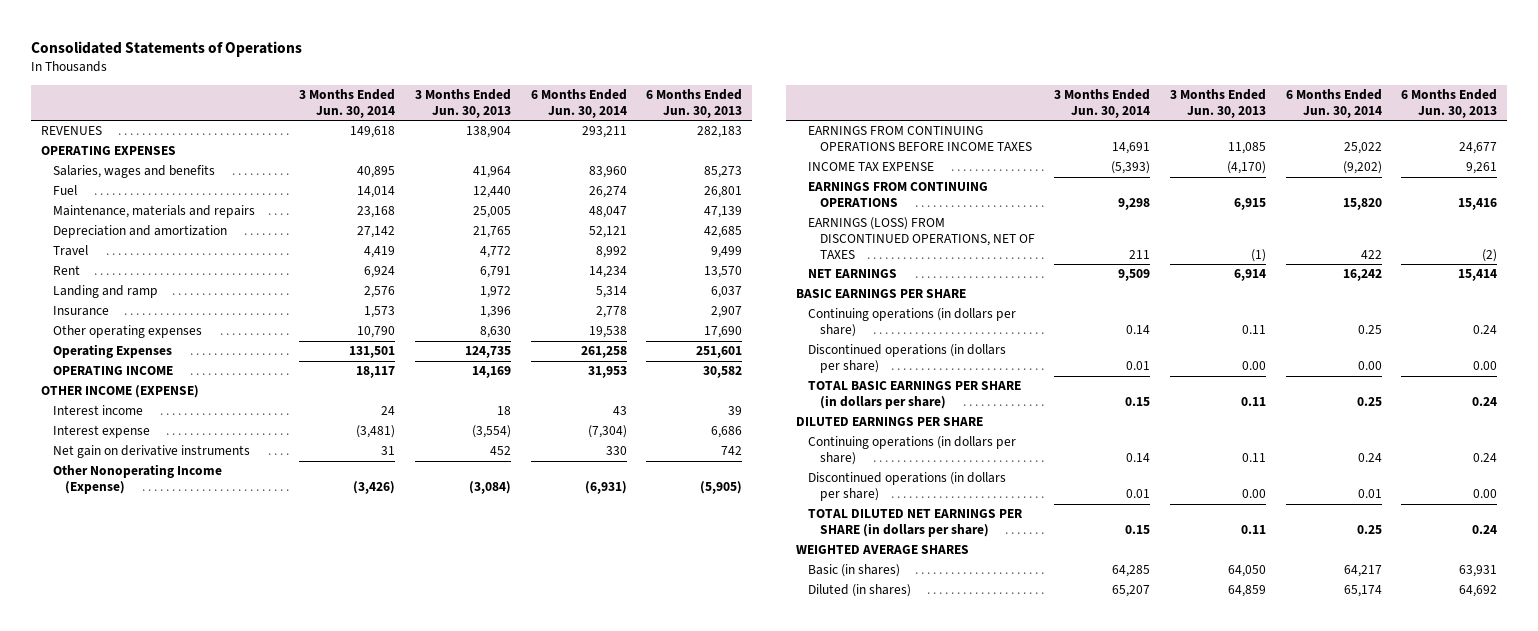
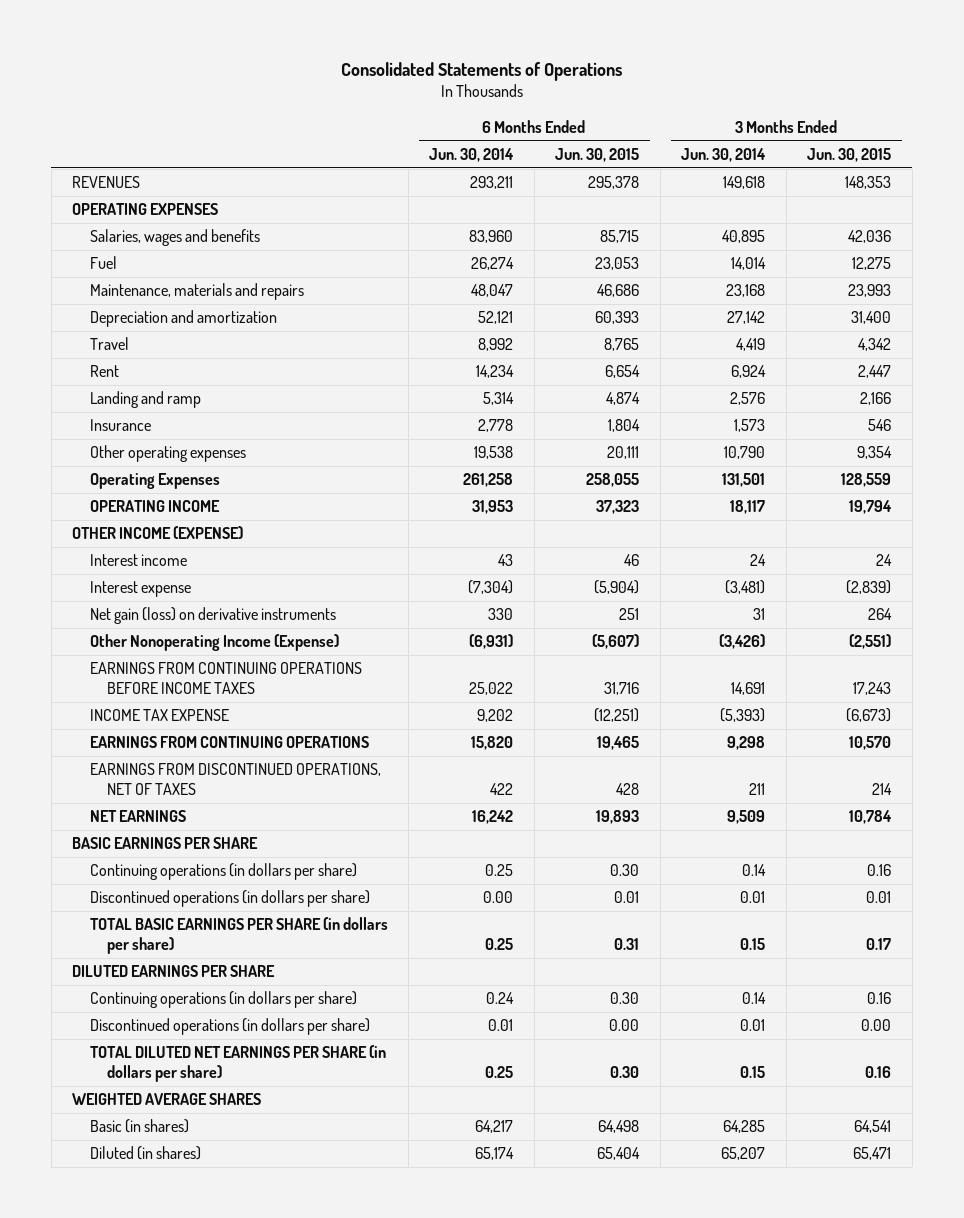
[414,89,511,118] 3 Months Ended Jun. 30, 2013 -> none
[646,89,743,118] 6 Months Ended Jun. 30, 2013 -> none
none -> [555,147,640,162] Jun. 30, 2015
none -> [807,147,892,162] Jun. 30, 2015
[52,445,250,459] Net gain on derivative instruments -> [89,607,336,625] Net gain (loss) on derivative instruments
[1342,161,1382,175] (9,202) -> [477,709,514,723] 9,202
[807,217,1035,260] EARNINGS (LOSS) FROM DISCONTINUED OPERATIONS, NET OF TAXES -> [89,763,381,796] EARNINGS FROM DISCONTINUED OPERATIONS, NET OF TAXES

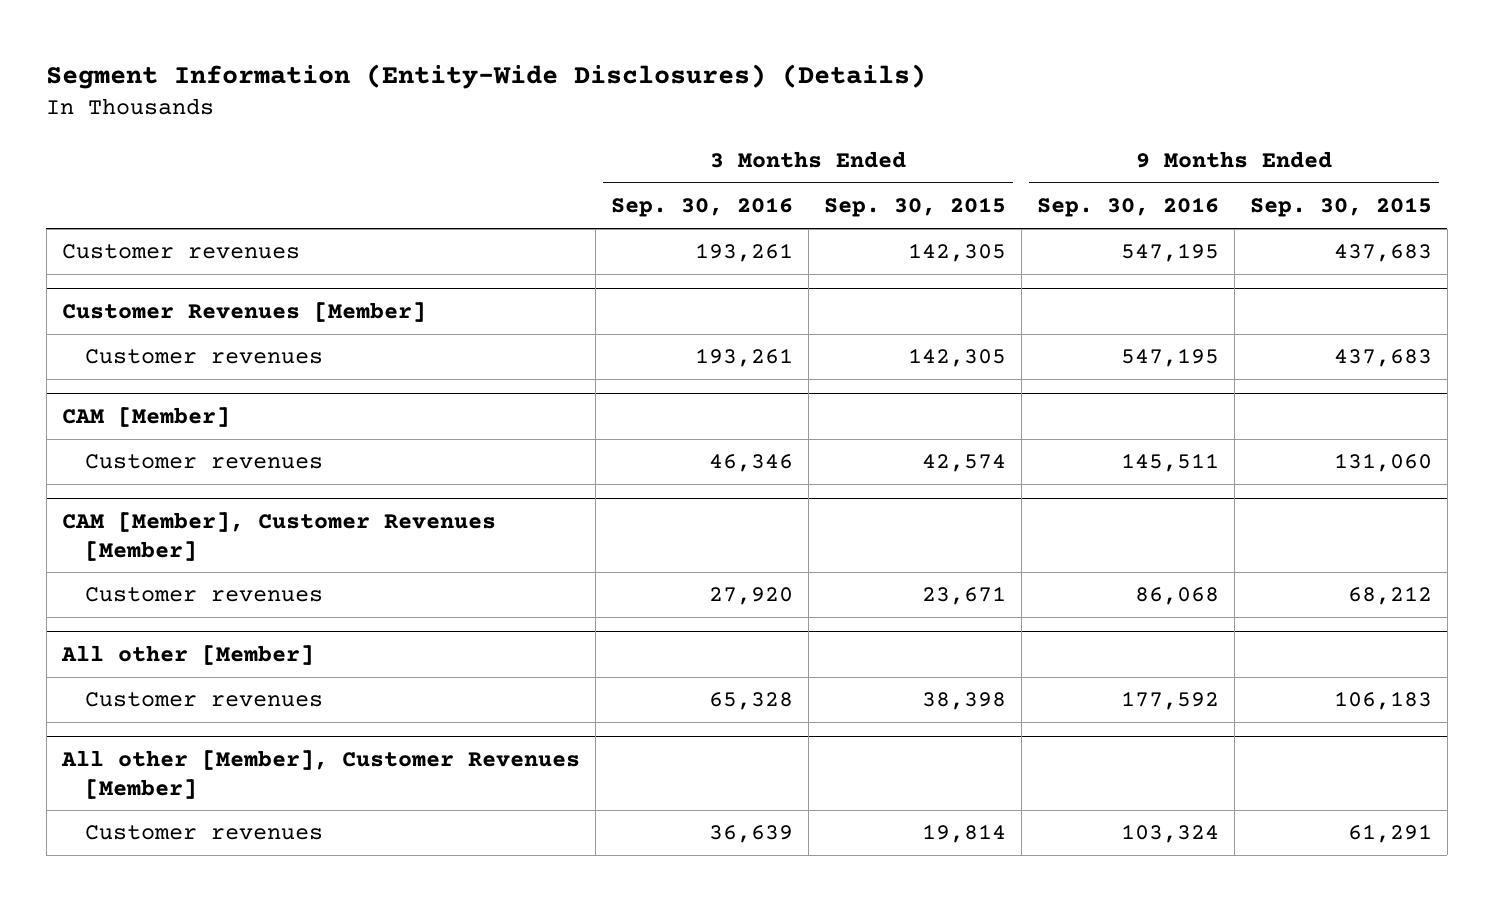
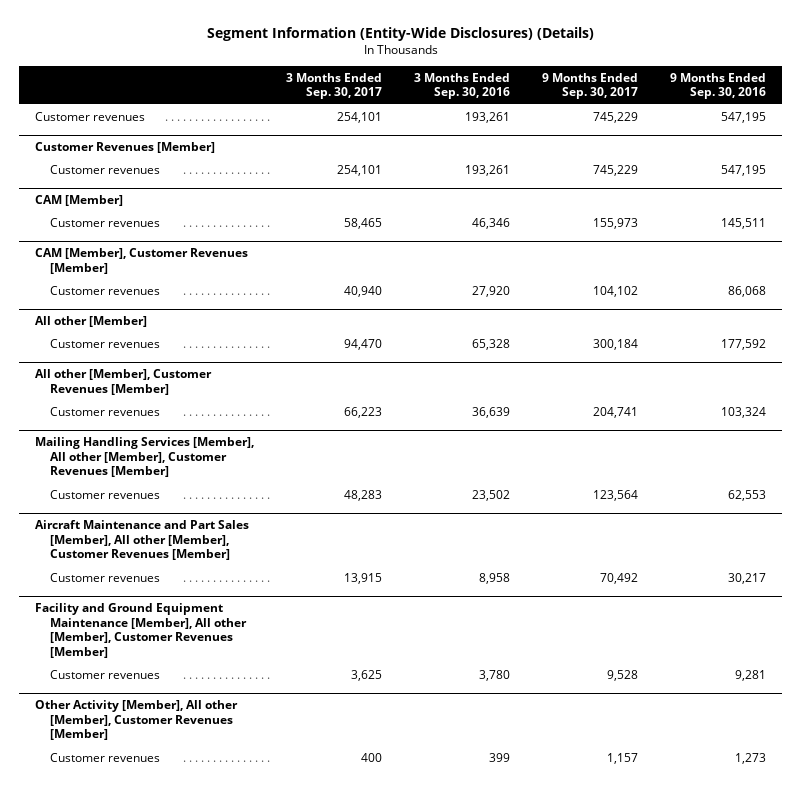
[823,197,1006,218] Sep. 30, 2015 -> none
[1249,197,1432,218] Sep. 30, 2015 -> none
none -> [286,72,383,100] 3 Months Ended Sep. 30, 2017
none -> [542,72,639,100] 9 Months Ended Sep. 30, 2017
none -> [35,437,255,478] Mailing Handling Services [Member], All other [Member], Customer Revenues [Member]
none -> [50,489,161,499] Customer revenues
none -> [35,520,250,561] Aircraft Maintenance and Part Sales [Member], All other [Member], Customer Revenues [Member]
none -> [50,572,161,582] Customer revenues
none -> [35,603,248,659] Facility and Ground Equipment Maintenance [Member], All other [Member], Customer Revenues [Member]
none -> [50,669,161,679] Customer revenues
none -> [35,700,239,741] Other Activity [Member], All other [Member], Customer Revenues [Member]
none -> [50,752,161,762] Customer revenues

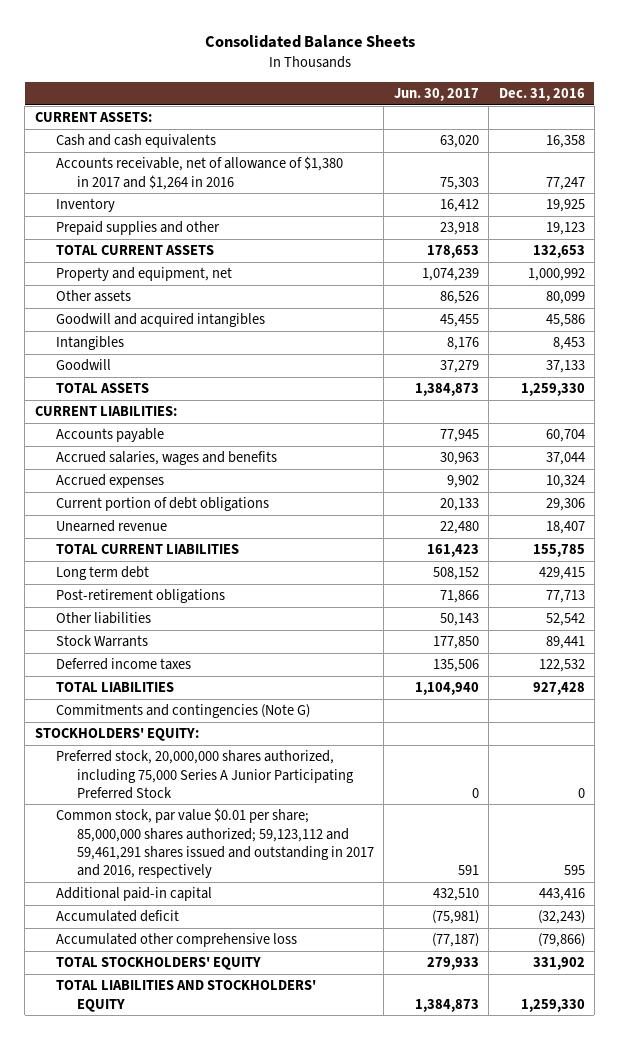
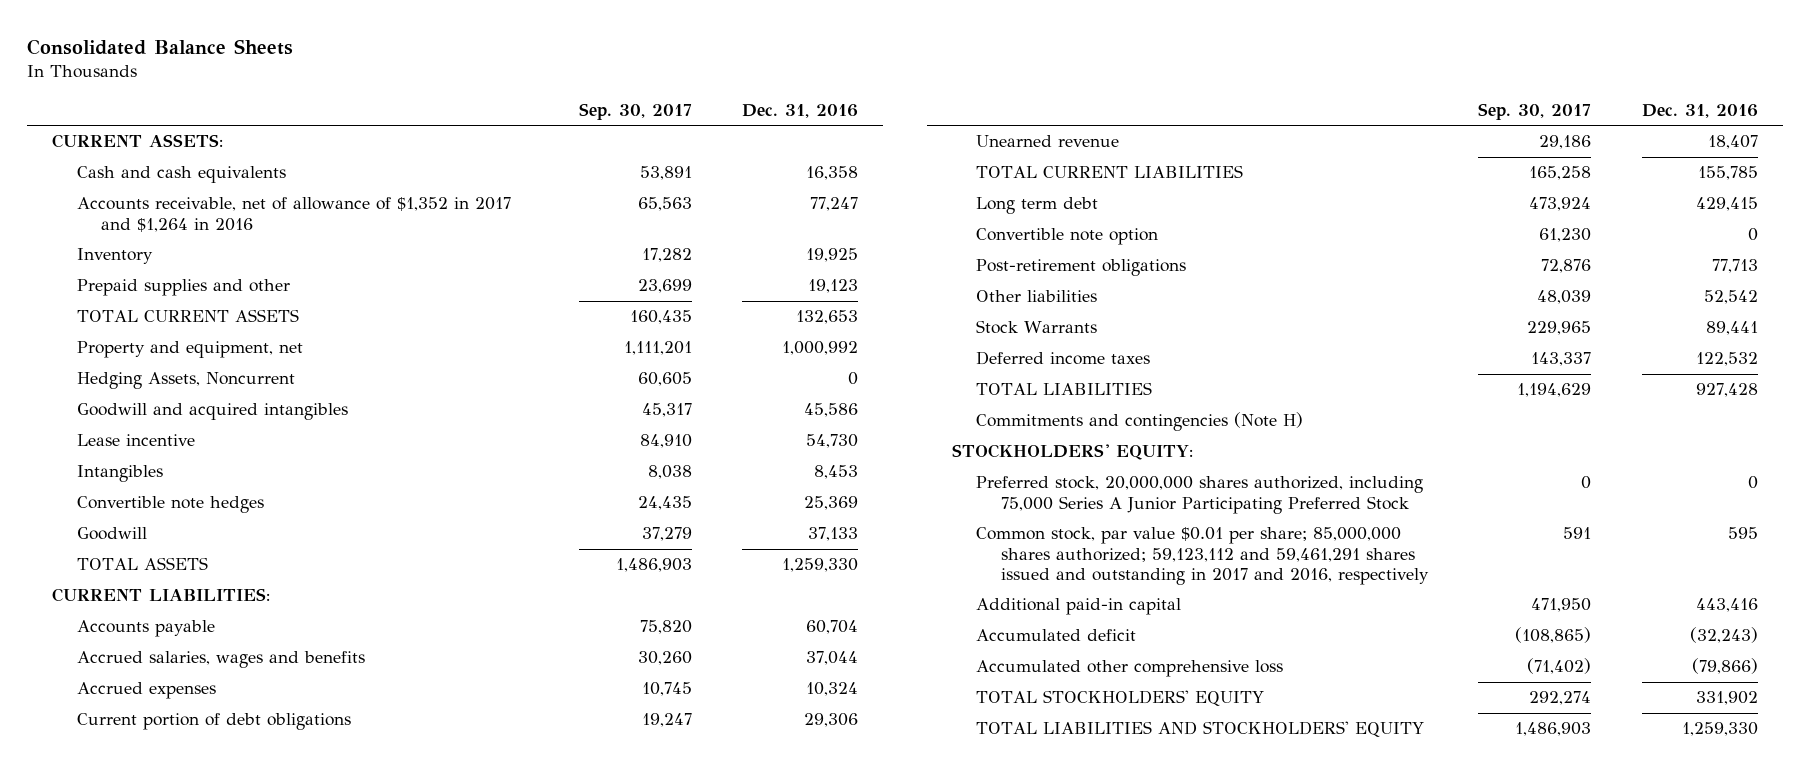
[393,87,479,101] Jun. 30, 2017 -> none
none -> [578,103,692,121] Sep. 30, 2017
[55,156,343,190] Accounts receivable, net of allowance of $1,380 in 2017 and $1,264 in 2016 -> [76,197,511,232] Accounts receivable, net of allowance of $1,352 in 2017 and $1,264 in 2016
[55,290,131,303] Other assets -> none
none -> [76,372,295,390] Hedging Assets, Noncurrent
none -> [76,434,195,447] Lease incentive
none -> [76,496,264,514] Convertible note hedges
none -> [976,228,1159,246] Convertible note option
[55,704,310,719] Commitments and contingencies (Note G) -> [976,412,1304,432] Commitments and contingencies (Note H)

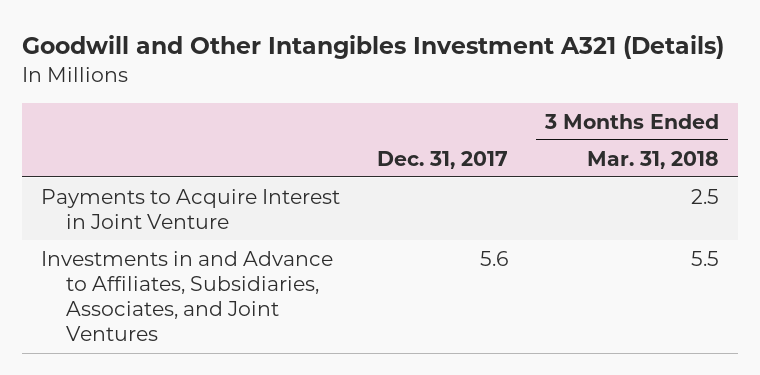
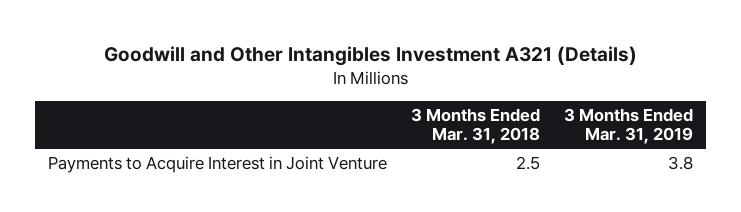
[377,150,509,169] Dec. 31, 2017 -> none
none -> [564,107,694,145] 3 Months Ended Mar. 31, 2019
[40,250,333,342] Investments in and Advance to Affiliates, Subsidiaries, Associates, and Joint Ventures -> none

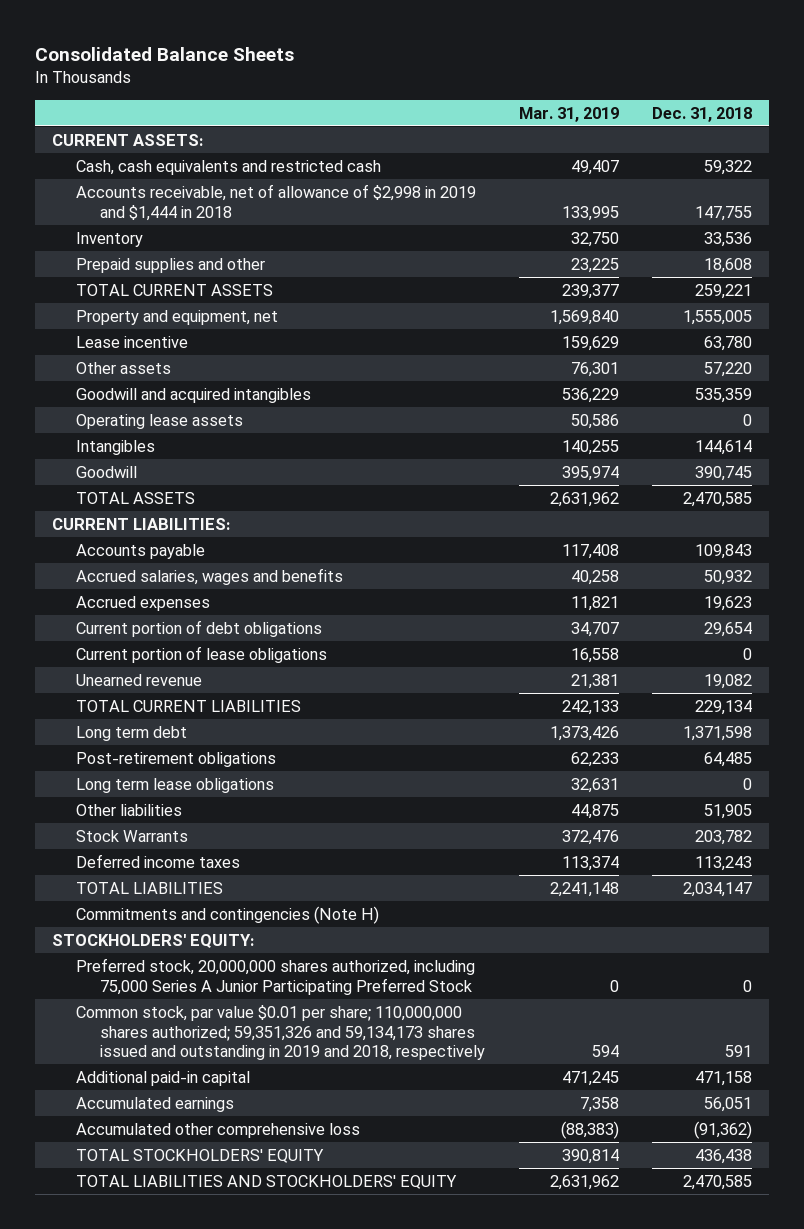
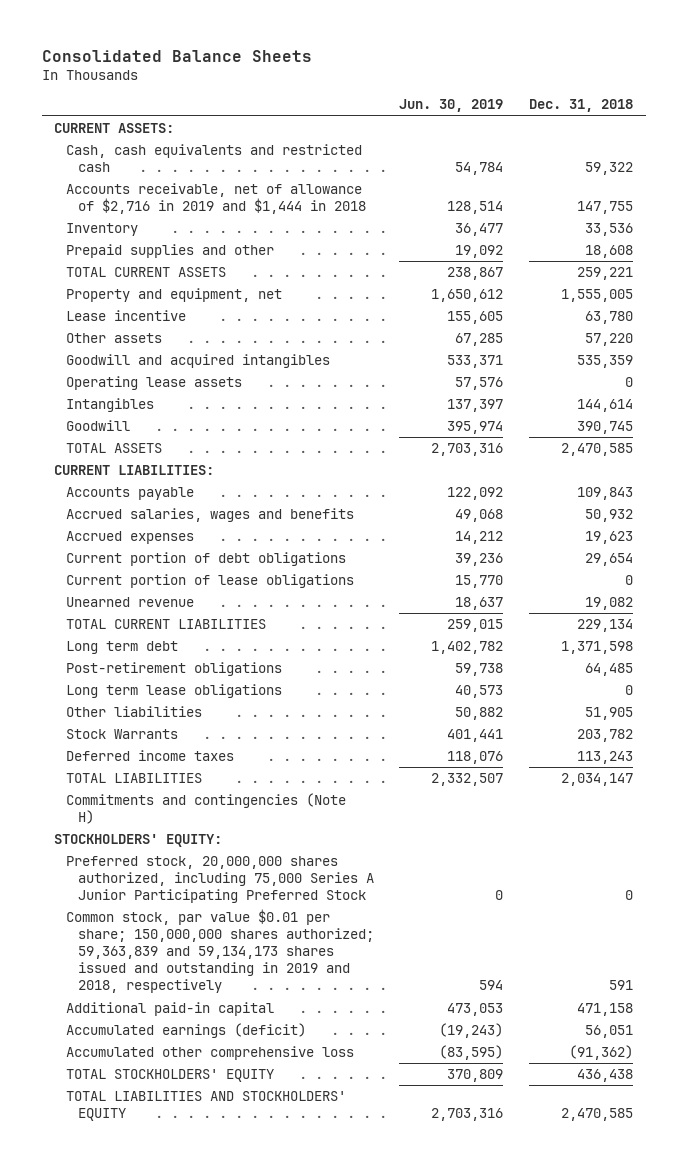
[518,106,619,122] Mar. 31, 2019 -> none
none -> [399,99,504,113] Jun. 30, 2019
[75,184,476,221] Accounts receivable, net of allowance of $2,998 in 2019 and $1,444 in 2018 -> [66,183,366,215] Accounts receivable, net of allowance of $2,716 in 2019 and $1,444 in 2018
[75,1005,485,1061] Common stock, par value $0.01 per share; 110,000,000 shares authorized; 59,351,326 and 59,134,173 shares issued and outstanding in 2019 and 2018, respectively -> [66,909,374,994] Common stock, par value $0.01 per share; 150,000,000 shares authorized; 59,363,839 and 59,134,173 shares issued and outstanding in 2019 and 2018, respectively
[75,1097,234,1113] Accumulated earnings -> [66,1023,307,1039] Accumulated earnings (deficit)

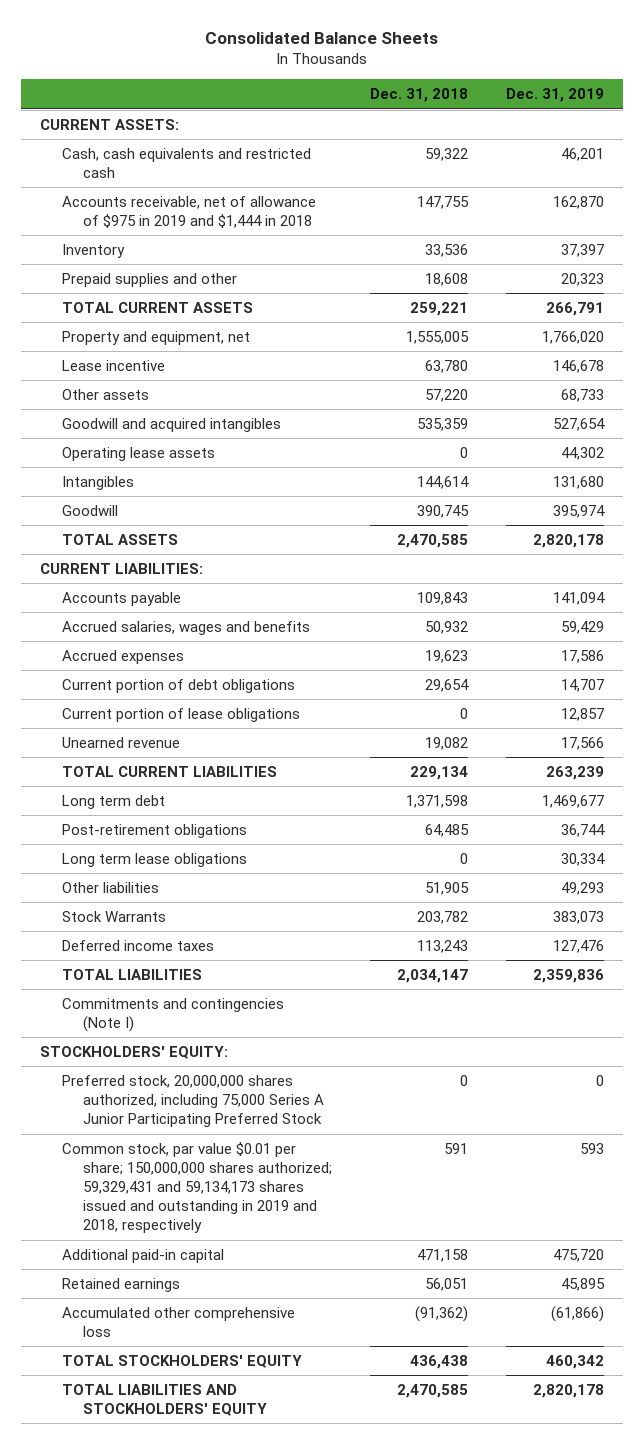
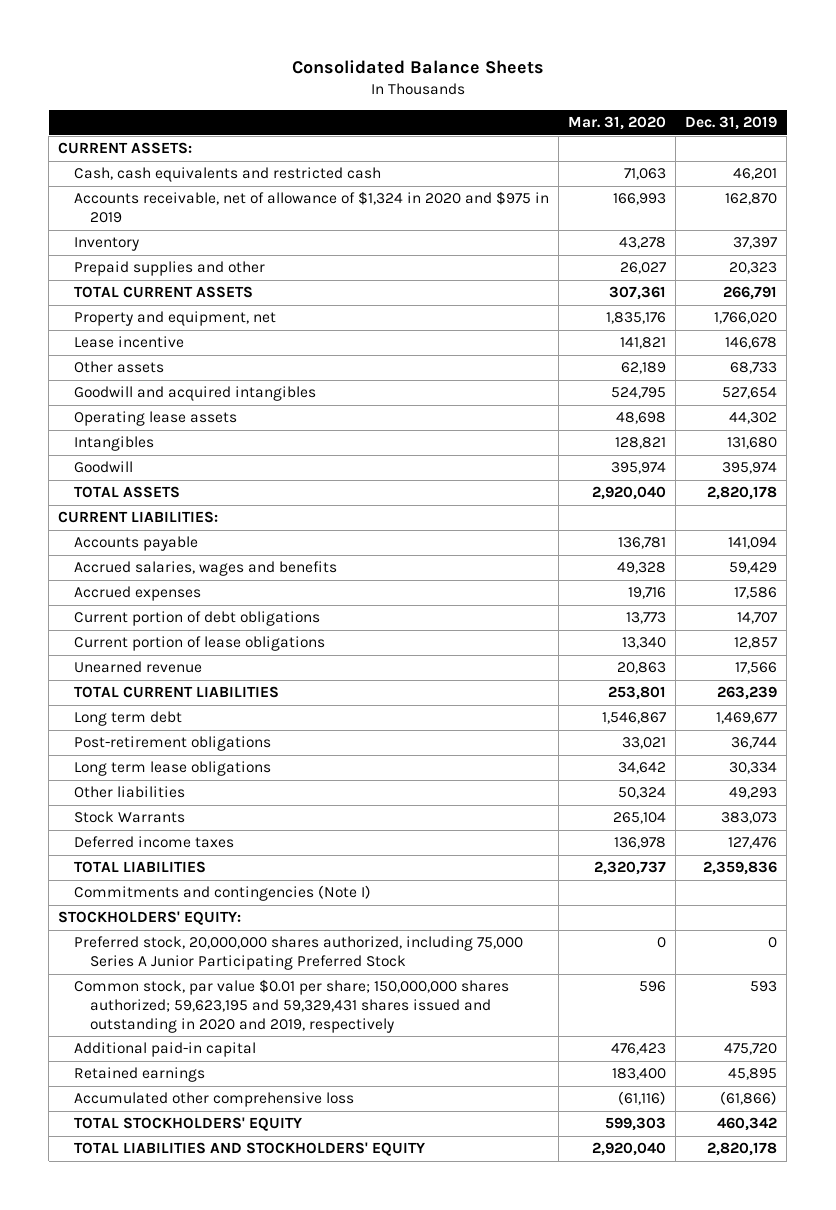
[370,88,469,103] Dec. 31, 2018 -> none
none -> [568,116,667,131] Mar. 31, 2020
[61,195,316,229] Accounts receivable, net of allowance of $975 in 2019 and $1,444 in 2018 -> [74,191,550,224] Accounts receivable, net of allowance of $1,324 in 2020 and $975 in 2019
[61,1141,333,1234] Common stock, par value $0.01 per share; 150,000,000 shares authorized; 59,329,431 and 59,134,173 shares issued and outstanding in 2019 and 2018, respectively -> [74,979,510,1033] Common stock, par value $0.01 per share; 150,000,000 shares authorized; 59,623,195 and 59,329,431 shares issued and outstanding in 2020 and 2019, respectively

